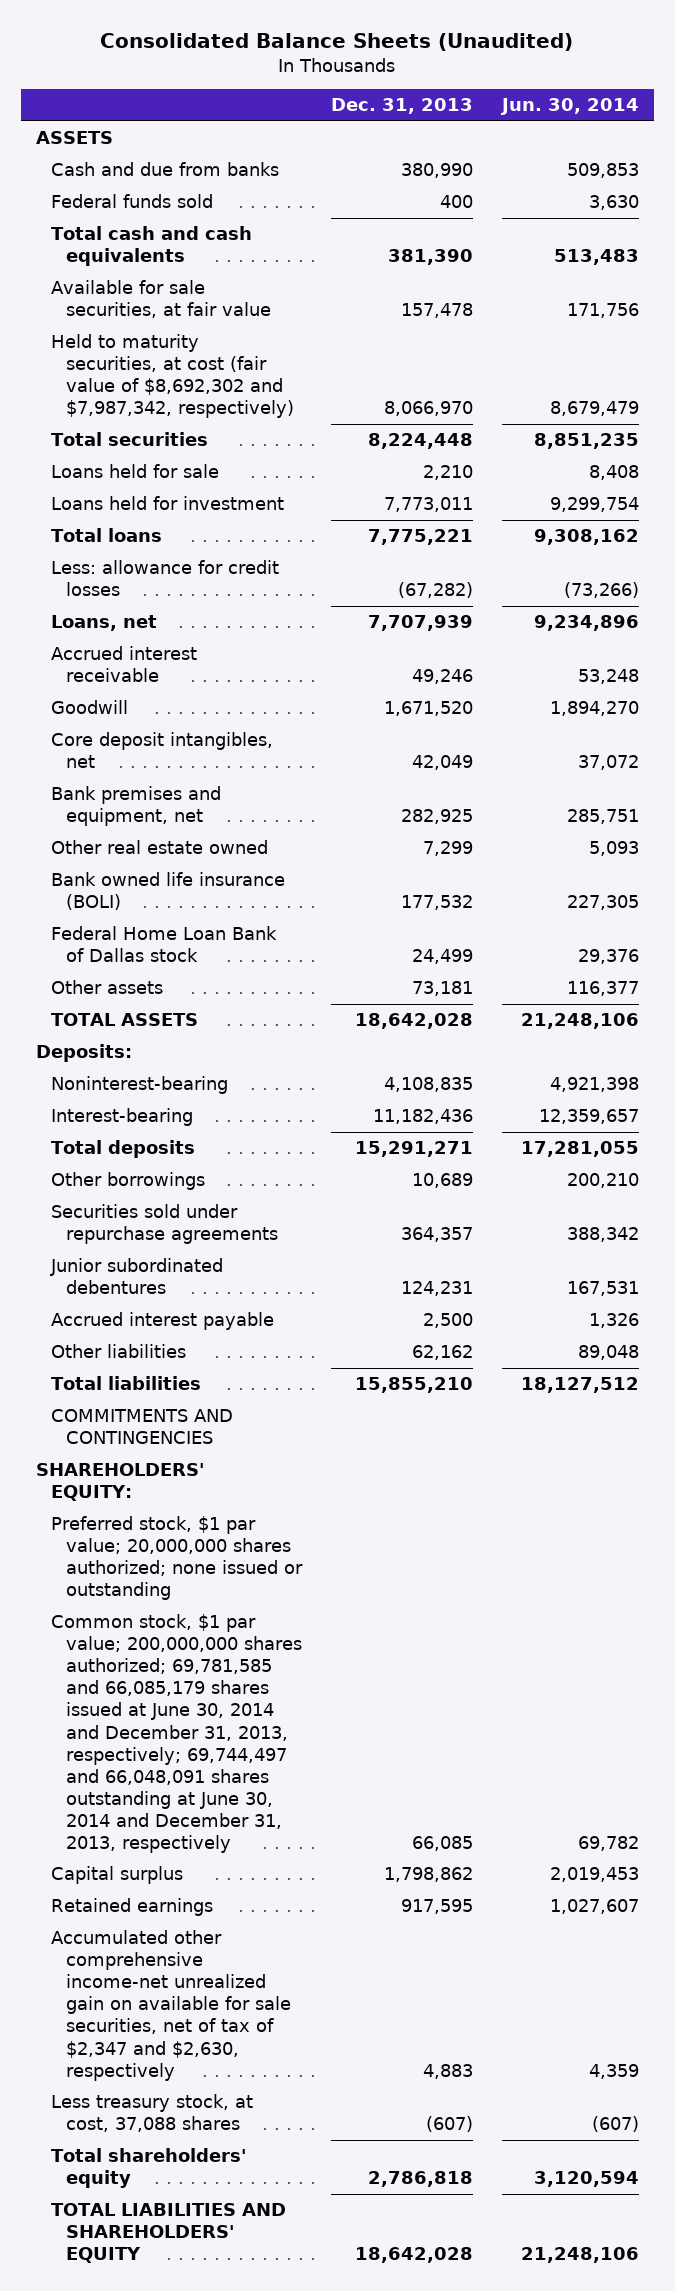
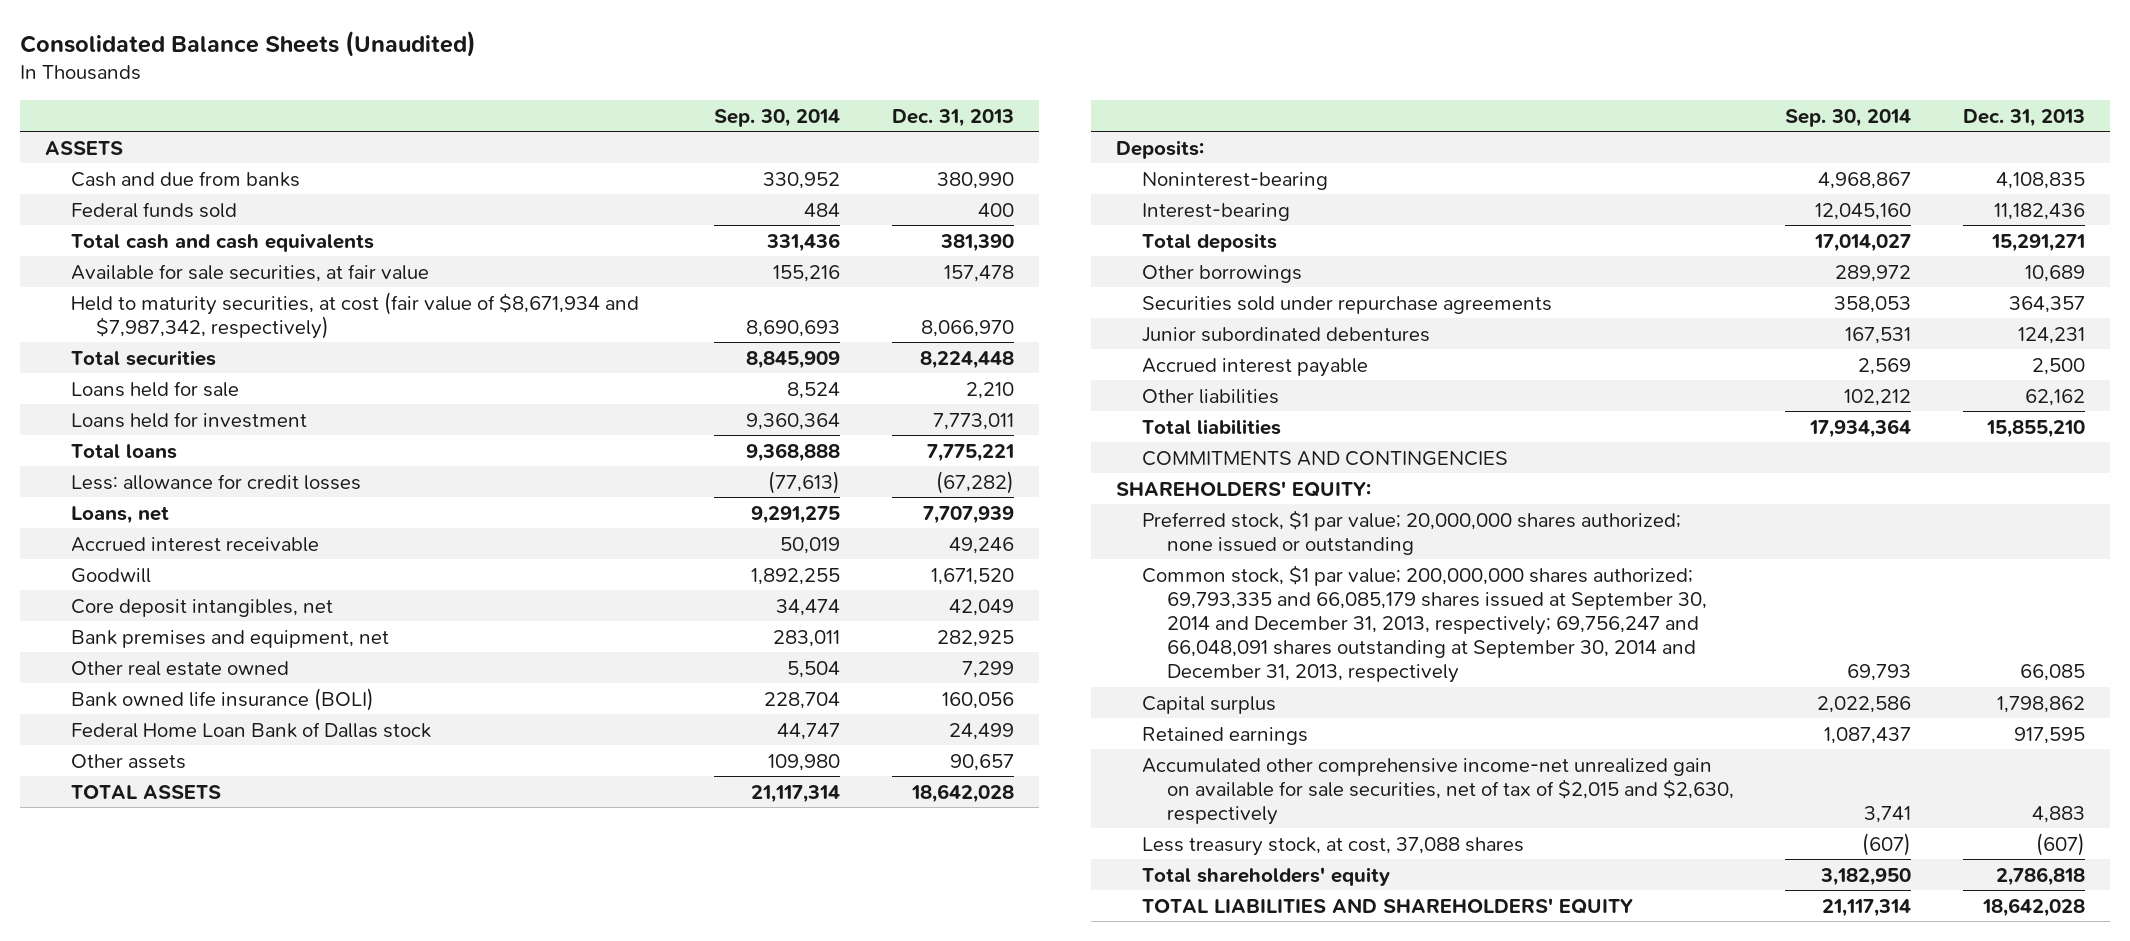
[500,98,640,116] Jun. 30, 2014 -> none
none -> [714,108,841,127] Sep. 30, 2014
[50,334,294,419] Held to maturity securities, at cost (fair value of $8,692,302 and $7,987,342, respectively) -> [70,291,639,339] Held to maturity securities, at cost (fair value of $8,671,934 and $7,987,342, respectively)
[400,895,473,911] 177,532 -> [941,691,1014,709] 160,056
[411,981,473,997] 73,181 -> [949,753,1014,771] 90,657
[50,1614,302,1853] Common stock, $1 par value; 200,000,000 shares authorized; 69,781,585 and 66,085,179 shares issued at June 30, 2014 and December 31, 2013, respectively; 69,744,497 and 66,048,091 shares outstanding at June 30, 2014 and December 31, 2013, respectively -> [1141,564,1707,684] Common stock, $1 par value; 200,000,000 shares authorized; 69,793,335 and 66,085,179 shares issued at September 30, 2014 and December 31, 2013, respectively; 69,756,247 and 66,048,091 shares outstanding at September 30, 2014 and December 31, 2013, respectively
[50,1930,291,2081] Accumulated other comprehensive income-net unrealized gain on available for sale securities, net of tax of $2,347 and $2,630, respectively -> [1141,757,1734,825] Accumulated other comprehensive income-net unrealized gain on available for sale securities, net of tax of $2,015 and $2,630, respectively

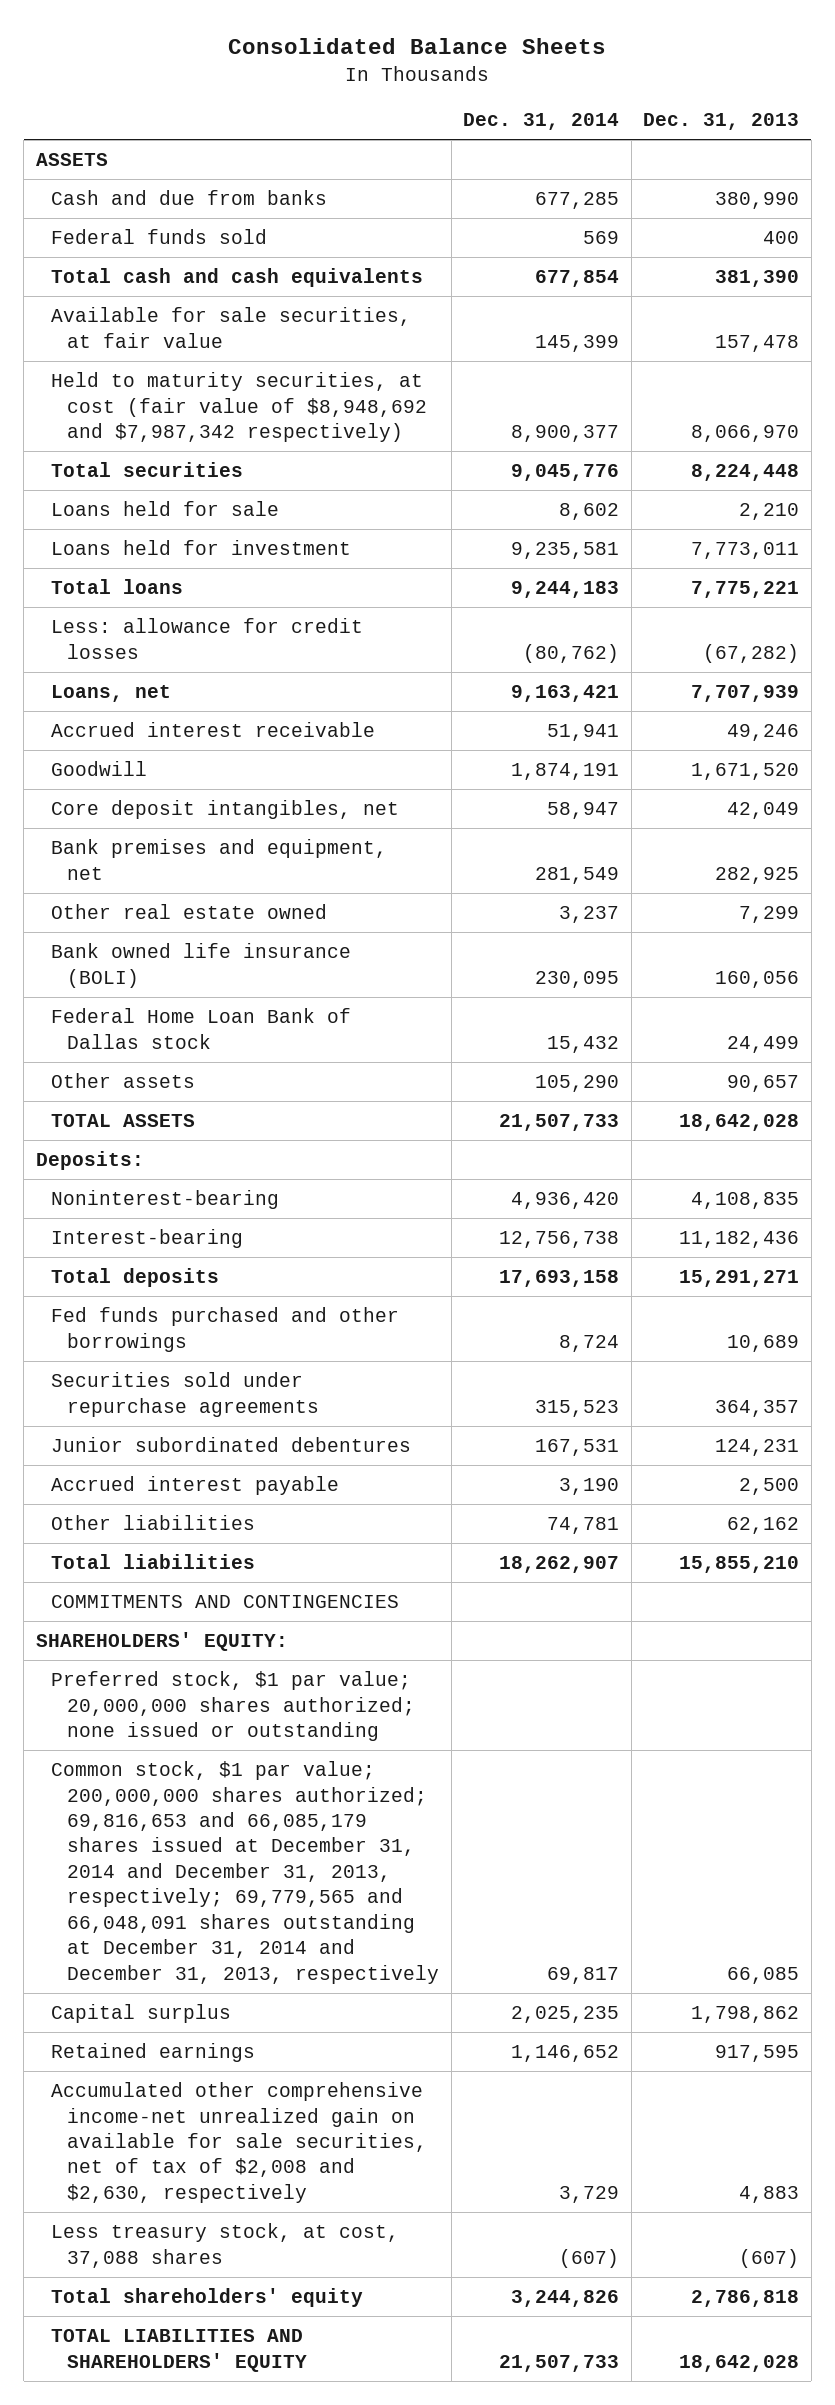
[19,30,476,57] Consolidated Balance Sheets (Unaudited) -> [228,38,607,55] Consolidated Balance Sheets
[714,108,841,127] Sep. 30, 2014 -> none
none -> [463,113,620,131] Dec. 31, 2014
[70,291,639,339] Held to maturity securities, at cost (fair value of $8,671,934 and $7,987,342, respectively) -> [51,372,428,442] Held to maturity securities, at cost (fair value of $8,948,692 and $7,987,342 respectively)
[1141,264,1302,283] Other borrowings -> [51,1307,400,1352] Fed funds purchased and other borrowings
[1141,564,1707,684] Common stock, $1 par value; 200,000,000 shares authorized; 69,793,335 and 66,085,179 shares issued at September 30, 2014 and December 31, 2013, respectively; 69,756,247 and 66,048,091 shares outstanding at September 30, 2014 and December 31, 2013, respectively -> [51,1761,440,1984] Common stock, $1 par value; 200,000,000 shares authorized; 69,816,653 and 66,085,179 shares issued at December 31, 2014 and December 31, 2013, respectively; 69,779,565 and 66,048,091 shares outstanding at December 31, 2014 and December 31, 2013, respectively
[1141,757,1734,825] Accumulated other comprehensive income-net unrealized gain on available for sale securities, net of tax of $2,015 and $2,630, respectively -> [51,2082,428,2203] Accumulated other comprehensive income-net unrealized gain on available for sale securities, net of tax of $2,008 and $2,630, respectively

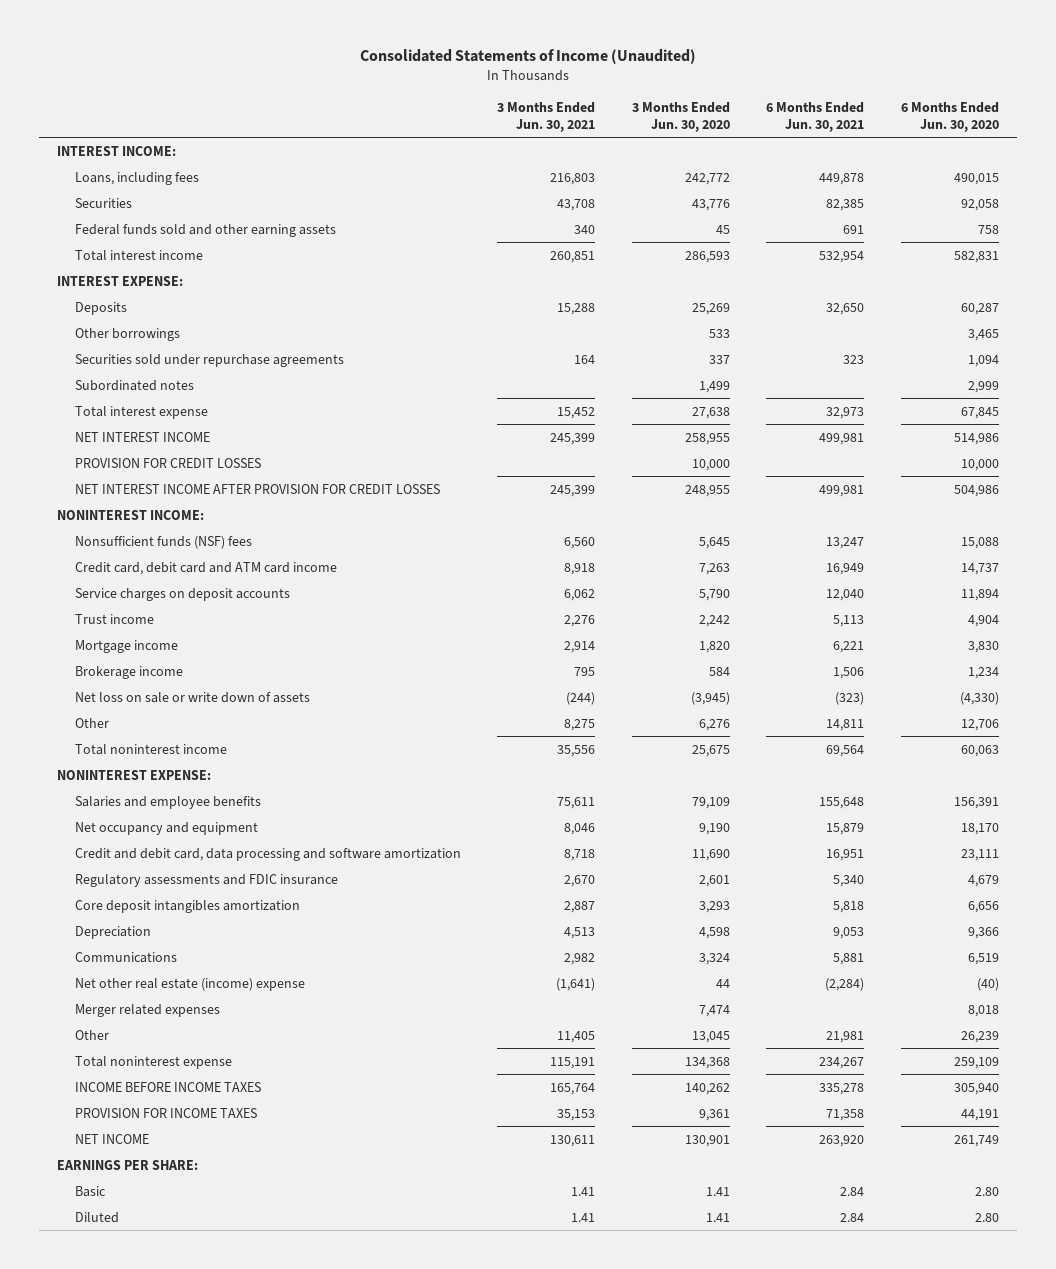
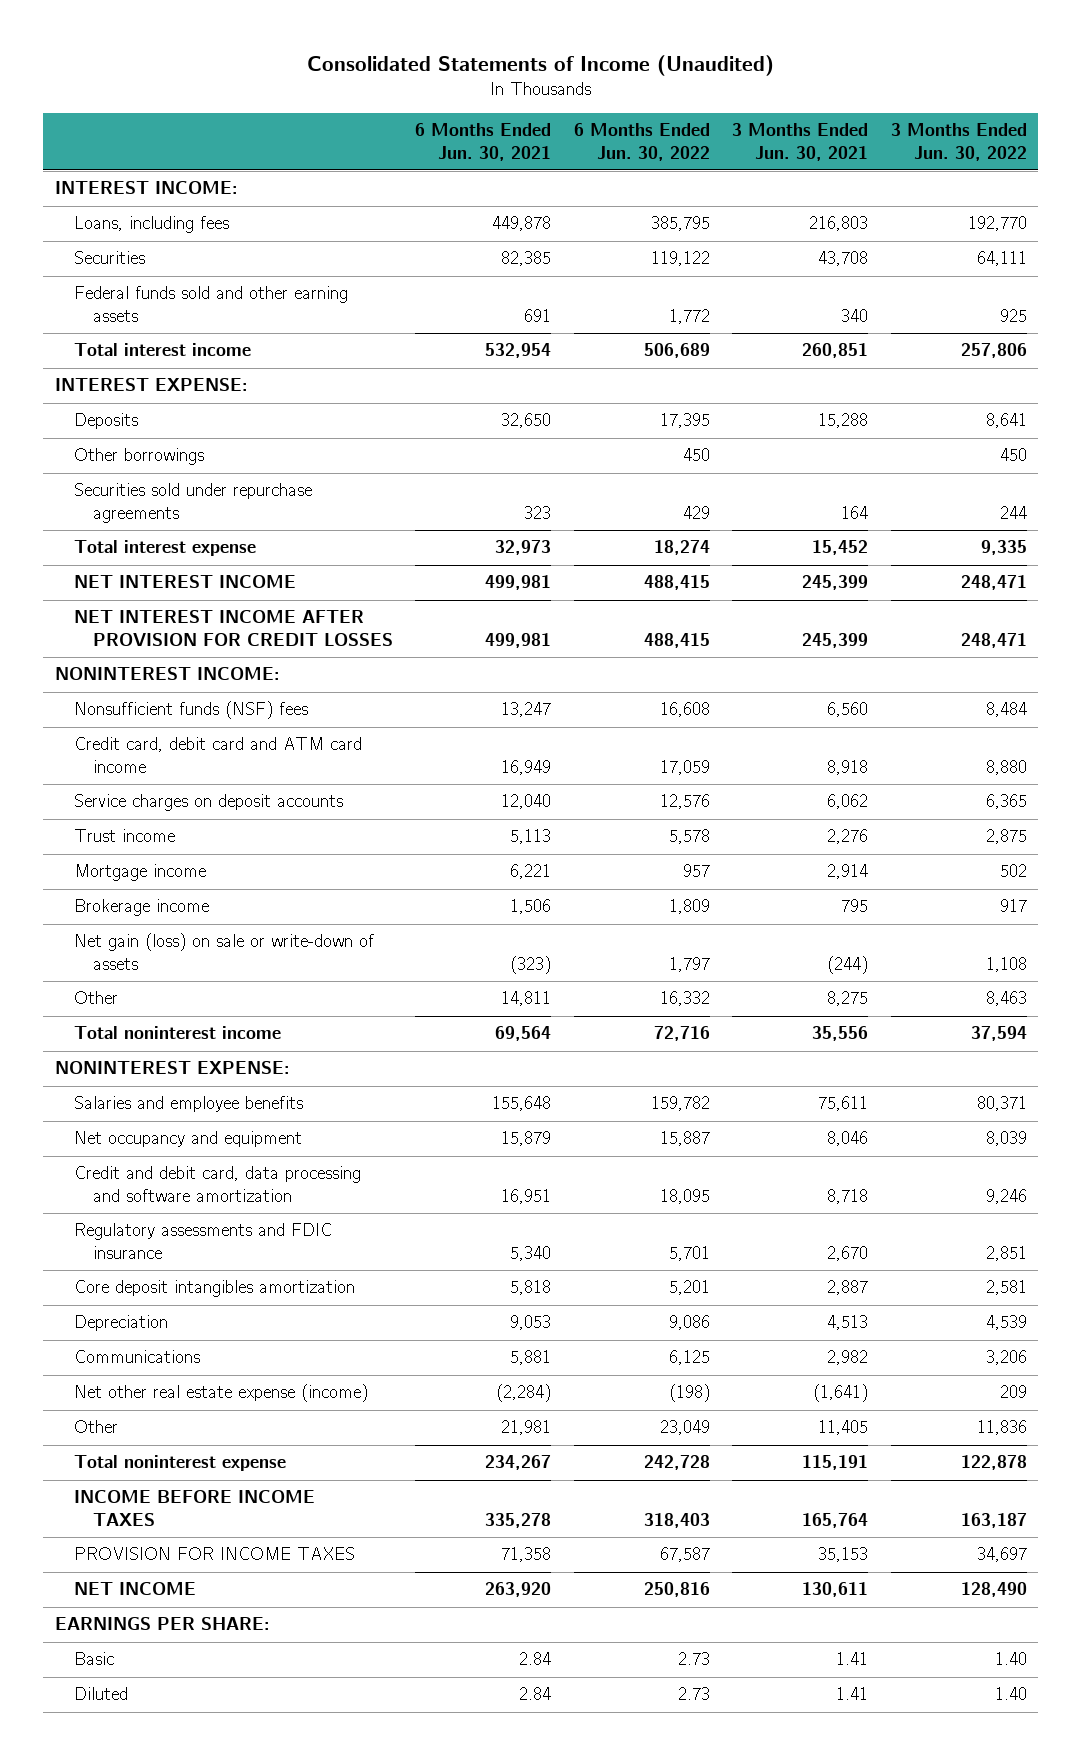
[631,101,730,133] 3 Months Ended Jun. 30, 2020 -> none
[900,101,999,133] 6 Months Ended Jun. 30, 2020 -> none
none -> [573,123,710,161] 6 Months Ended Jun. 30, 2022
none -> [890,123,1027,161] 3 Months Ended Jun. 30, 2022
[74,379,194,391] Subordinated notes -> none
[74,457,261,468] PROVISION FOR CREDIT LOSSES -> none
[74,691,310,703] Net loss on sale or write down of assets -> [73,933,374,970] Net gain (loss) on sale or write-down of assets
[74,1003,220,1017] Merger related expenses -> none
[74,977,305,991] Net other real estate (income) expense -> [73,1384,368,1403] Net other real estate expense (income)

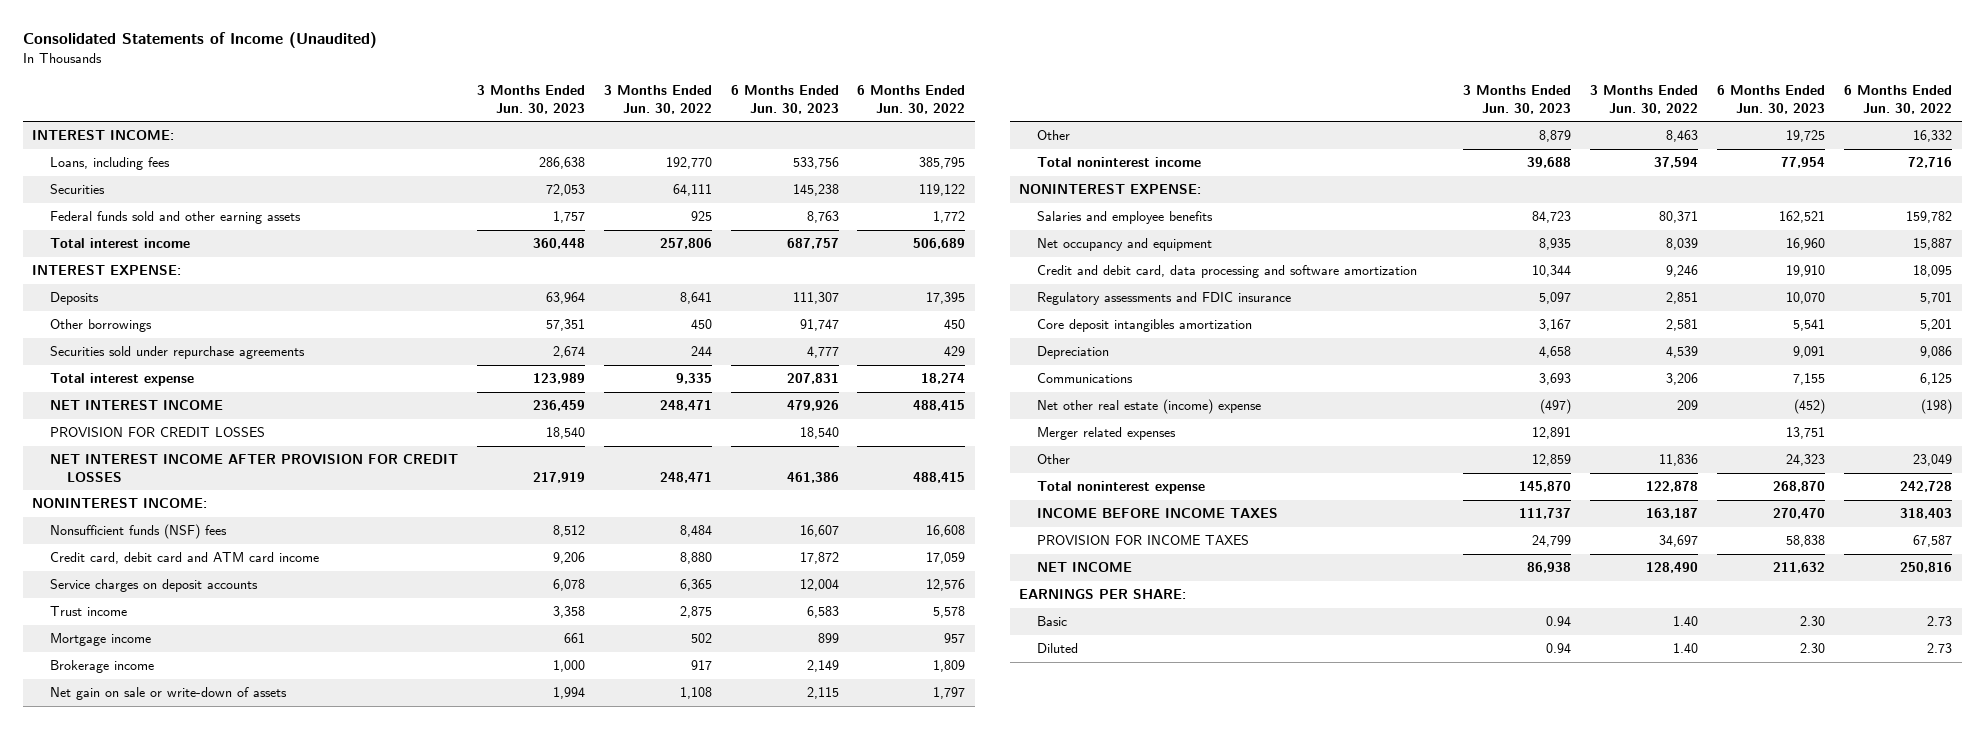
[415,123,552,161] 6 Months Ended Jun. 30, 2021 -> none
[732,123,869,161] 3 Months Ended Jun. 30, 2021 -> none
none -> [476,85,585,114] 3 Months Ended Jun. 30, 2023
none -> [730,85,839,114] 6 Months Ended Jun. 30, 2023
none -> [49,427,265,438] PROVISION FOR CREDIT LOSSES
[73,933,374,970] Net gain (loss) on sale or write-down of assets -> [49,687,287,701] Net gain on sale or write-down of assets
[73,1384,368,1403] Net other real estate expense (income) -> [1036,399,1261,415] Net other real estate (income) expense
none -> [1036,427,1176,441] Merger related expenses

